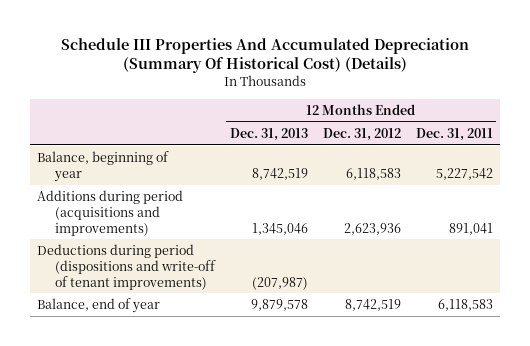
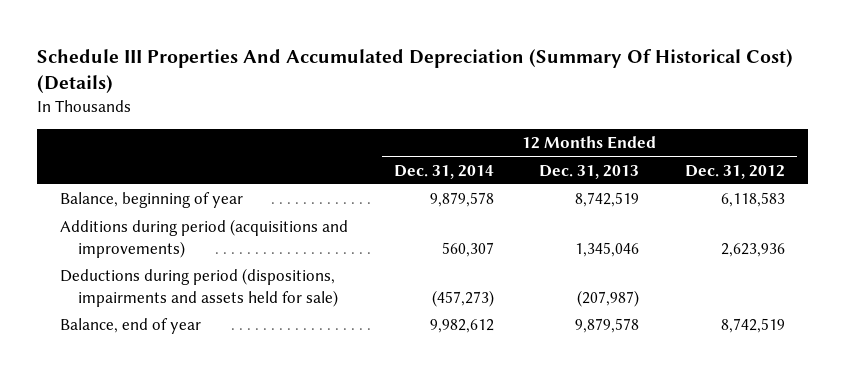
[415,128,493,142] Dec. 31, 2011 -> none
none -> [393,164,494,179] Dec. 31, 2014
[37,244,217,290] Deductions during period (dispositions and write-off of tenant improvements) -> [59,268,338,308] Deductions during period (dispositions, impairments and assets held for sale)

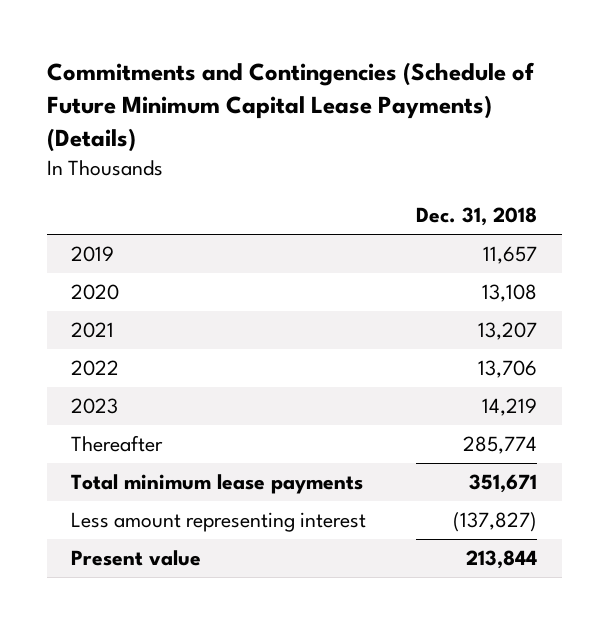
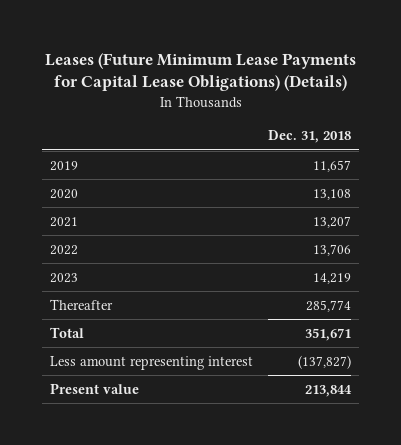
[46,61,535,152] Commitments and Contingencies (Schedule of Future Minimum Capital Lease Payments) (Details) -> [44,52,356,92] Leases (Future Minimum Lease Payments for Capital Lease Obligations) (Details)
[71,474,364,495] Total minimum lease payments -> [49,326,84,338] Total

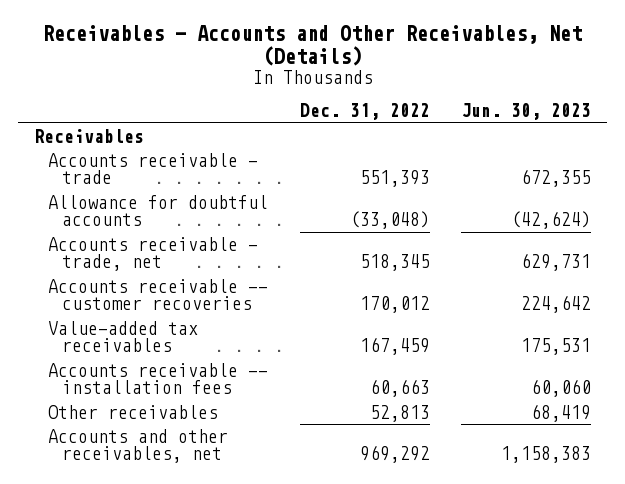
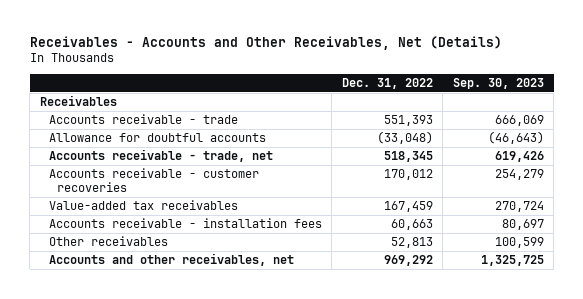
[461,103,592,121] Jun. 30, 2023 -> none
none -> [452,77,544,89] Sep. 30, 2023
[48,278,269,311] Accounts receivable -- customer recoveries -> [48,168,259,193] Accounts receivable - customer recoveries
[48,362,269,395] Accounts receivable -- installation fees -> [48,218,322,229] Accounts receivable - installation fees

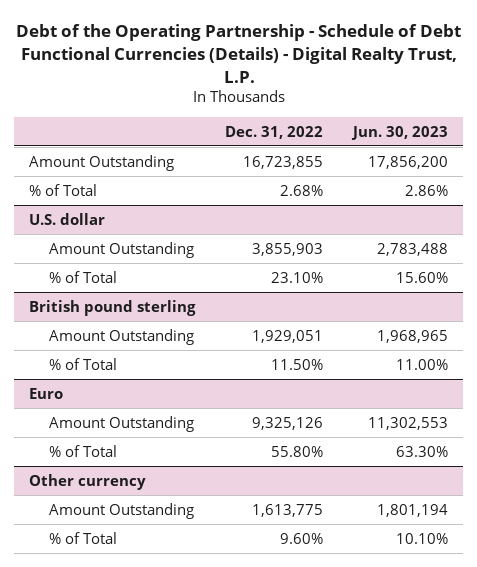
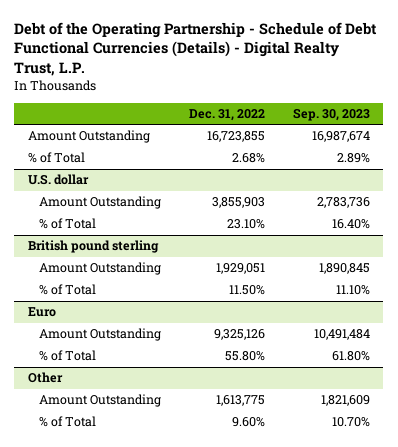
[351,125,449,140] Jun. 30, 2023 -> none
none -> [292,108,370,122] Sep. 30, 2023
[29,473,147,490] Other currency -> [28,372,64,384] Other

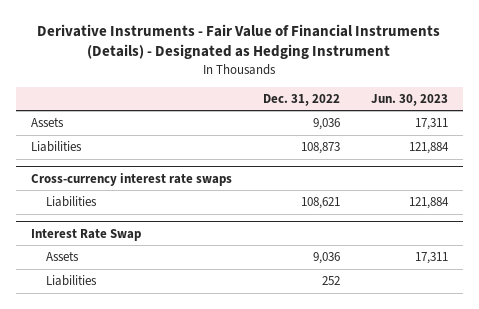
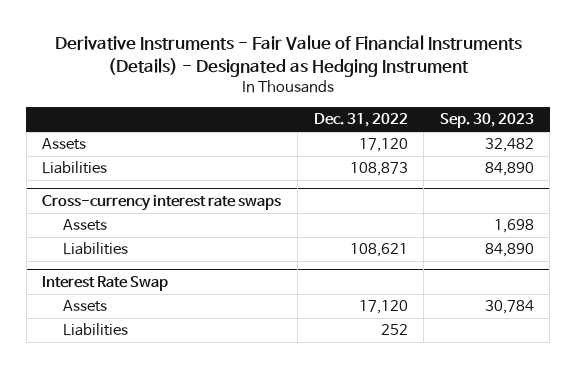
[370,93,448,106] Jun. 30, 2023 -> none
none -> [439,113,534,129] Sep. 30, 2023
[312,118,340,131] 9,036 -> [358,138,408,153] 17,120
none -> [63,219,108,232] Assets
[312,252,340,265] 9,036 -> [358,300,408,315] 17,120

